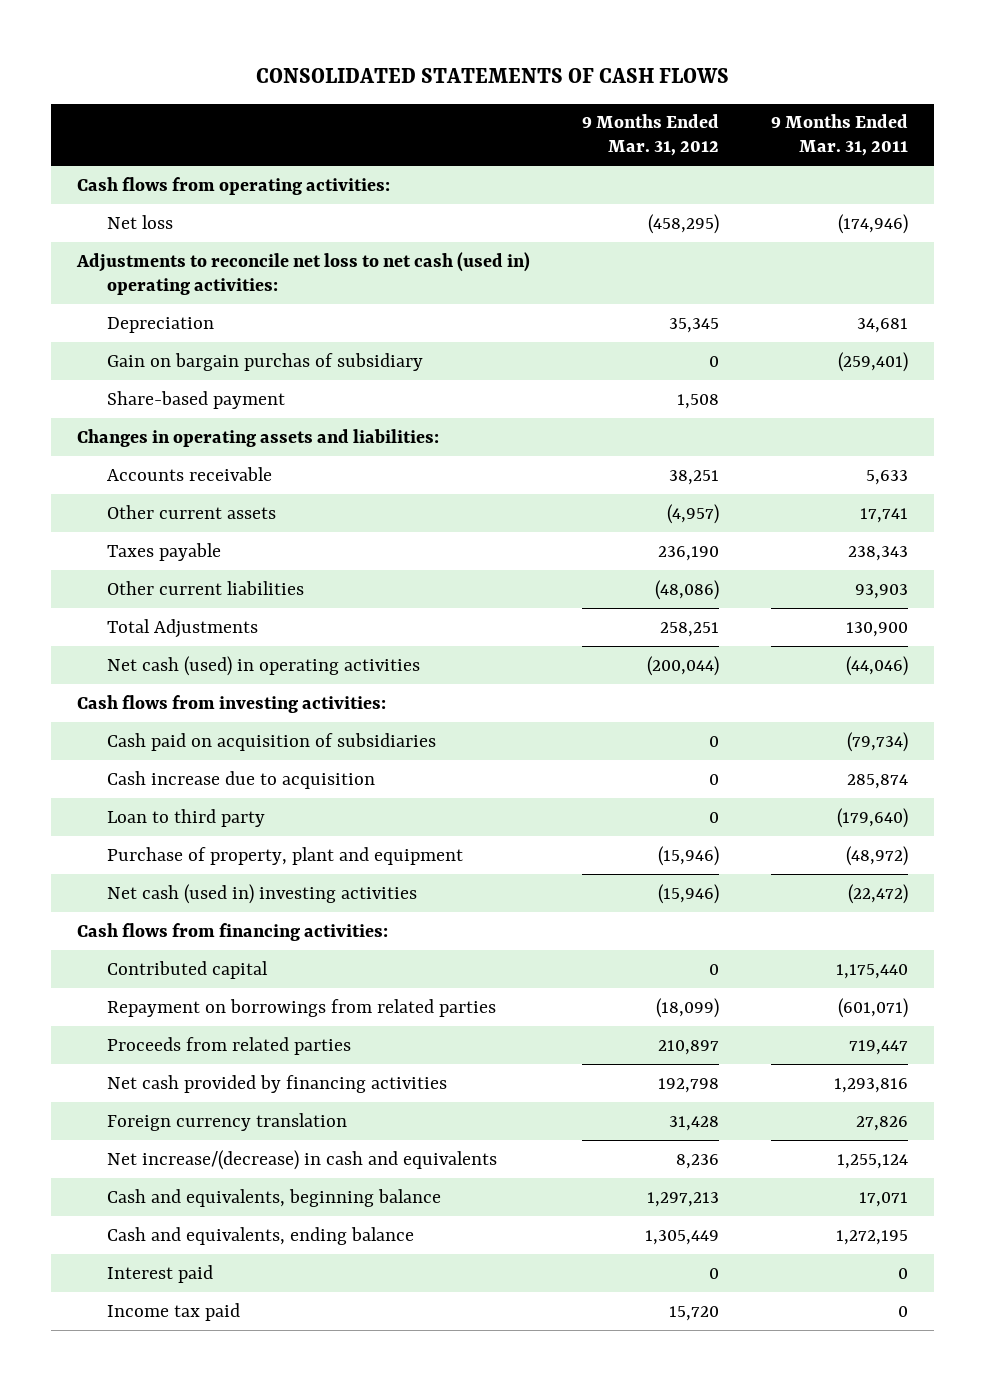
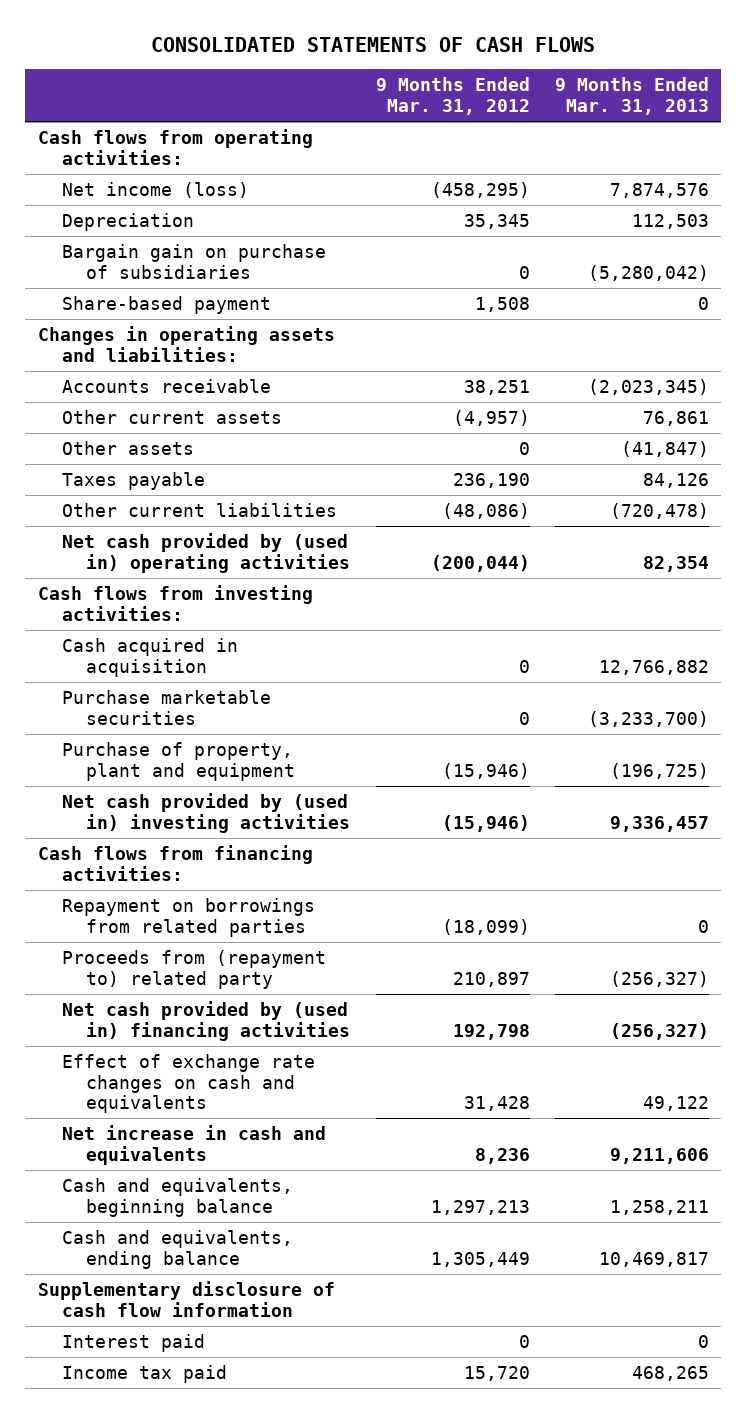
[771,114,909,157] 9 Months Ended Mar. 31, 2011 -> none
none -> [554,77,709,115] 9 Months Ended Mar. 31, 2013
[76,251,531,295] Adjustments to reconcile net loss to net cash (used in) operating activities: -> none
[106,214,173,229] Net loss -> [62,181,250,198] Net income (loss)
[106,352,423,371] Gain on bargain purchas of subsidiary -> [62,243,327,279] Bargain gain on purchase of subsidiaries
none -> [62,440,195,455] Other assets
[106,618,258,638] Total Adjustments -> none
[106,655,420,676] Net cash (used) in operating activities -> [62,532,351,573] Net cash provided by (used in) operating activities
[106,770,375,789] Cash increase due to acquisition -> none
[106,808,265,827] Loan to third party -> none
[106,732,436,751] Cash paid on acquisition of subsidiaries -> [62,637,239,677] Cash acquired in acquisition
none -> [62,689,272,725] Purchase marketable securities
[106,883,417,904] Net cash (used in) investing activities -> [62,792,351,833] Net cash provided by (used in) investing activities
[106,960,268,979] Contributed capital -> none
[106,1036,351,1055] Proceeds from related parties -> [62,949,327,989] Proceeds from (repayment to) related party
[106,1074,447,1093] Net cash provided by financing activities -> [62,1000,351,1041] Net cash provided by (used in) financing activities
[106,1112,347,1131] Foreign currency translation -> [62,1053,316,1114] Effect of exchange rate changes on cash and equivalents
[106,1149,497,1170] Net increase/(decrease) in cash and equivalents -> [62,1124,327,1165] Net increase in cash and equivalents
none -> [37,1280,335,1317] Supplementary disclosure of cash flow information

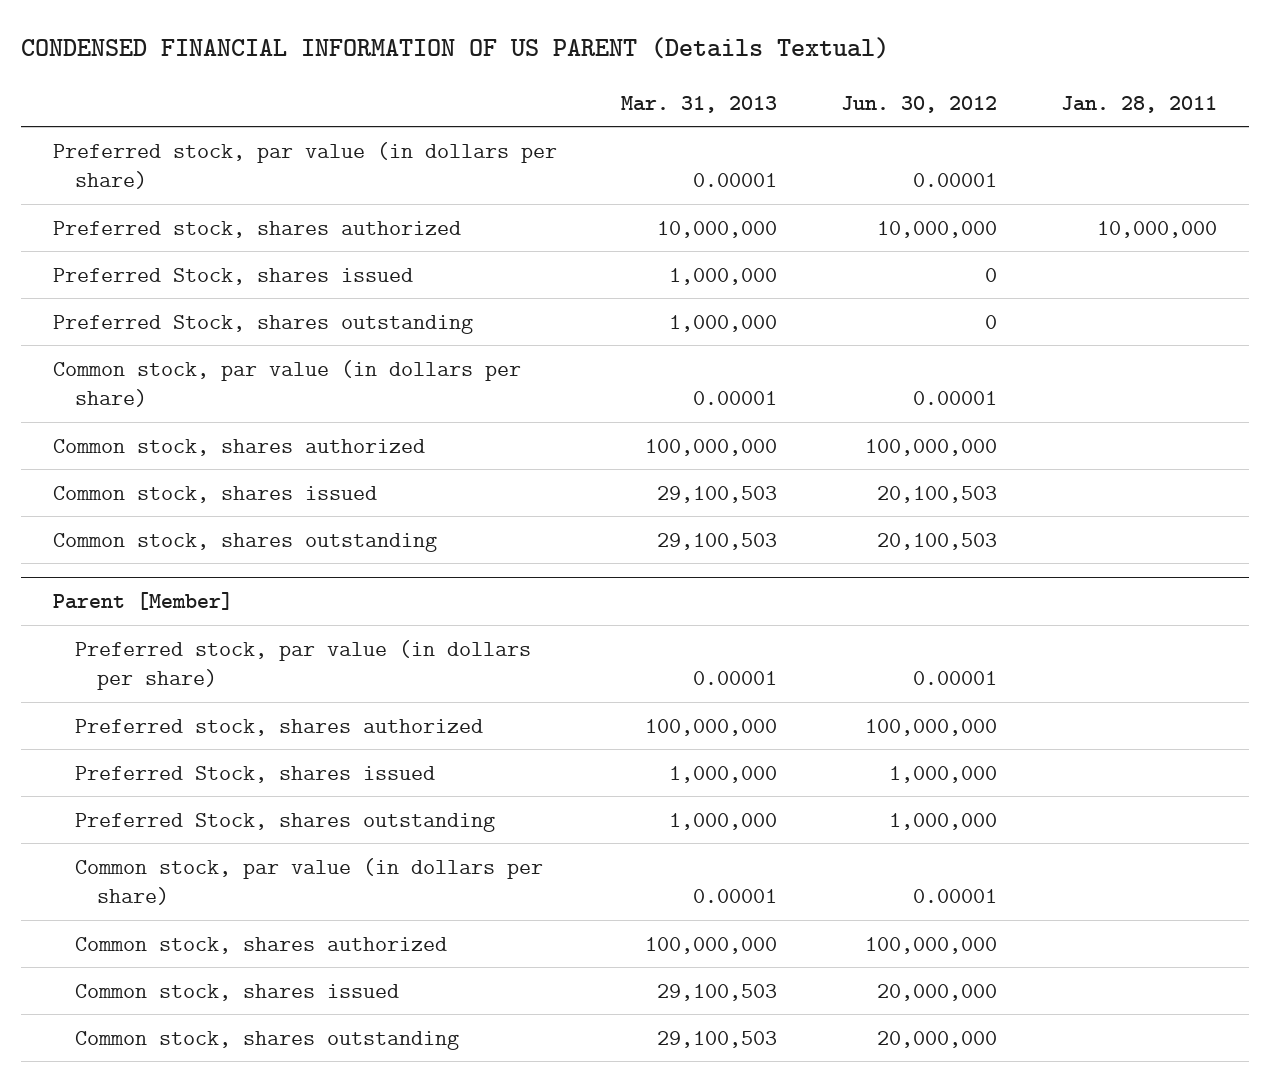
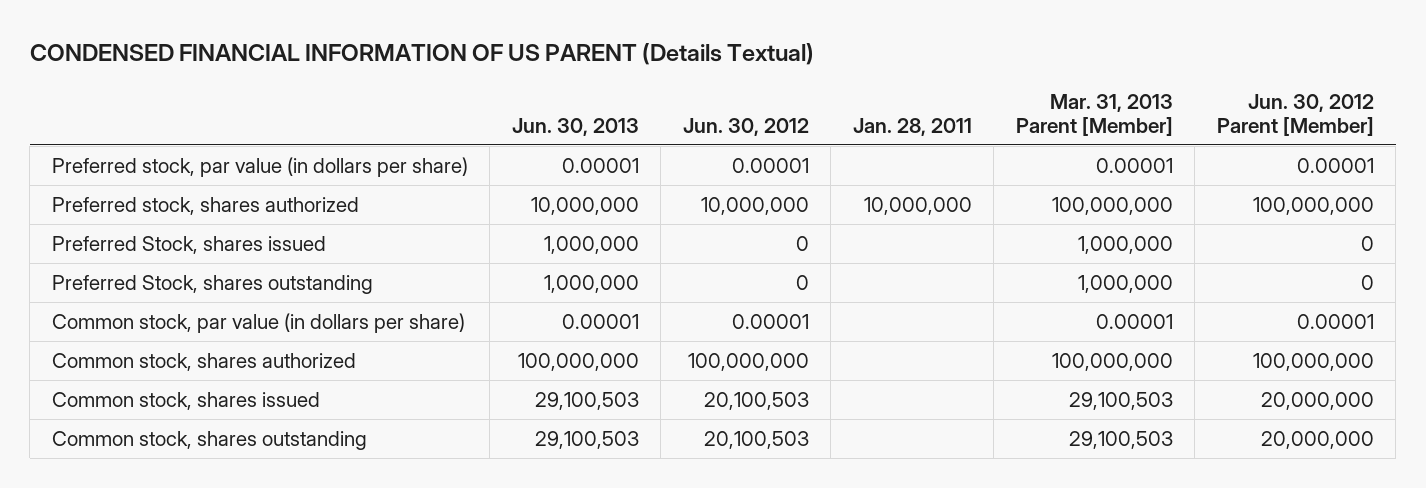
[621,95,778,113] Mar. 31, 2013 -> none
none -> [511,117,639,136] Jun. 30, 2013
none -> [1015,93,1173,136] Mar. 31, 2013 Parent [Member]
none -> [1216,93,1374,136] Jun. 30, 2012 Parent [Member]
[52,592,233,611] Parent [Member] -> none
[75,639,532,691] Preferred stock, par value (in dollars per share) -> none
[75,718,484,736] Preferred stock, shares authorized -> none
[75,765,436,783] Preferred Stock, shares issued -> none
[75,812,496,832] Preferred Stock, shares outstanding -> none
[75,857,544,906] Common stock, par value (in dollars per share) -> none
[75,936,448,954] Common stock, shares authorized -> none
[75,983,400,1001] Common stock, shares issued -> none
[75,1030,460,1050] Common stock, shares outstanding -> none

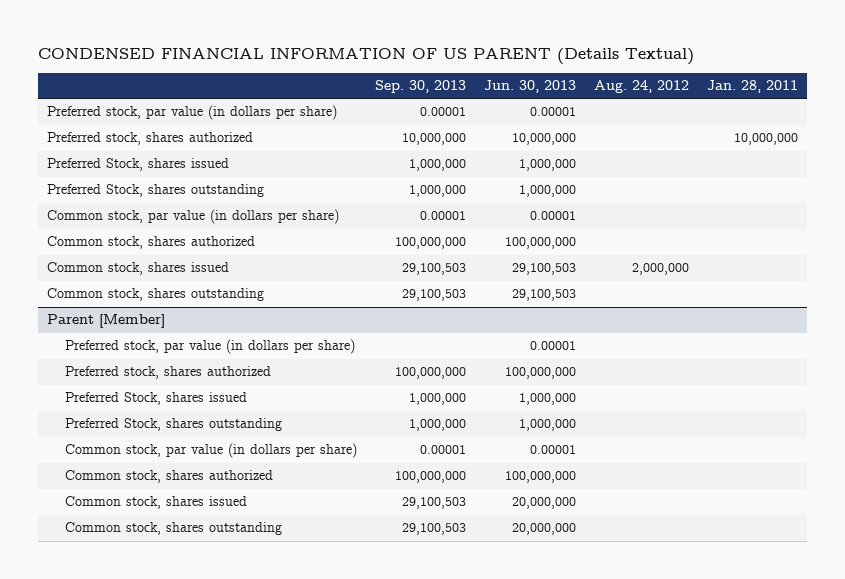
[682,117,809,136] Jun. 30, 2012 -> none
[1015,93,1173,136] Mar. 31, 2013 Parent [Member] -> none
[1216,93,1374,136] Jun. 30, 2012 Parent [Member] -> none
none -> [375,80,467,94] Sep. 30, 2013
none -> [594,80,690,94] Aug. 24, 2012
none -> [47,314,166,329] Parent [Member]
none -> [65,339,356,355] Preferred stock, par value (in dollars per share)
none -> [65,366,272,380] Preferred stock, shares authorized
none -> [65,392,248,406] Preferred Stock, shares issued
none -> [65,418,283,432] Preferred Stock, shares outstanding
none -> [65,443,358,459] Common stock, par value (in dollars per share)
none -> [65,470,274,484] Common stock, shares authorized
none -> [65,496,248,510] Common stock, shares issued
none -> [65,522,283,536] Common stock, shares outstanding

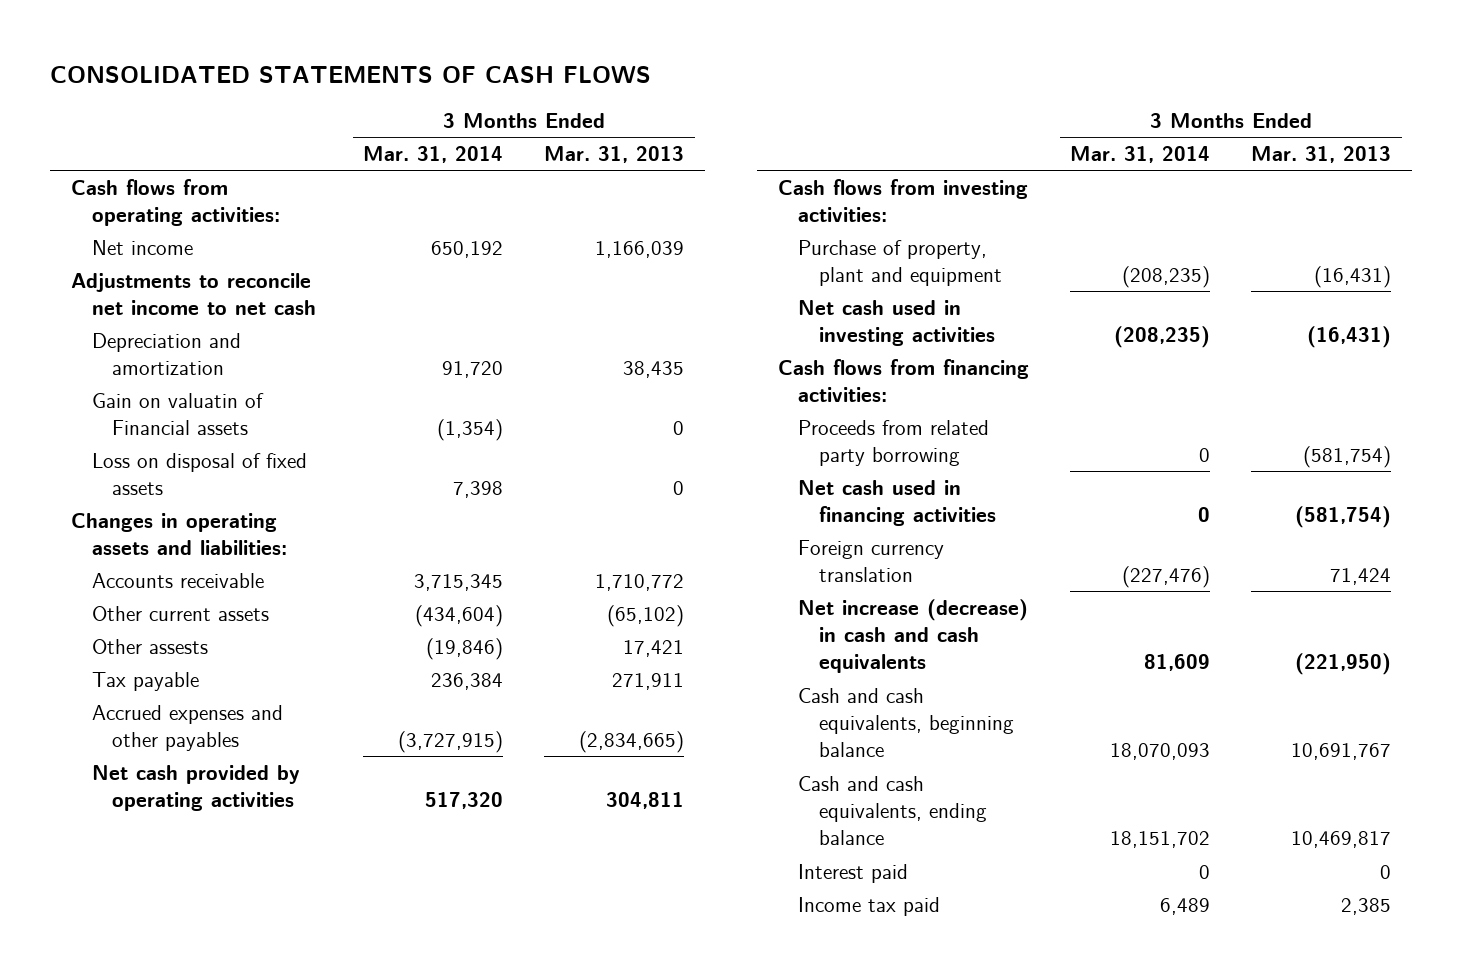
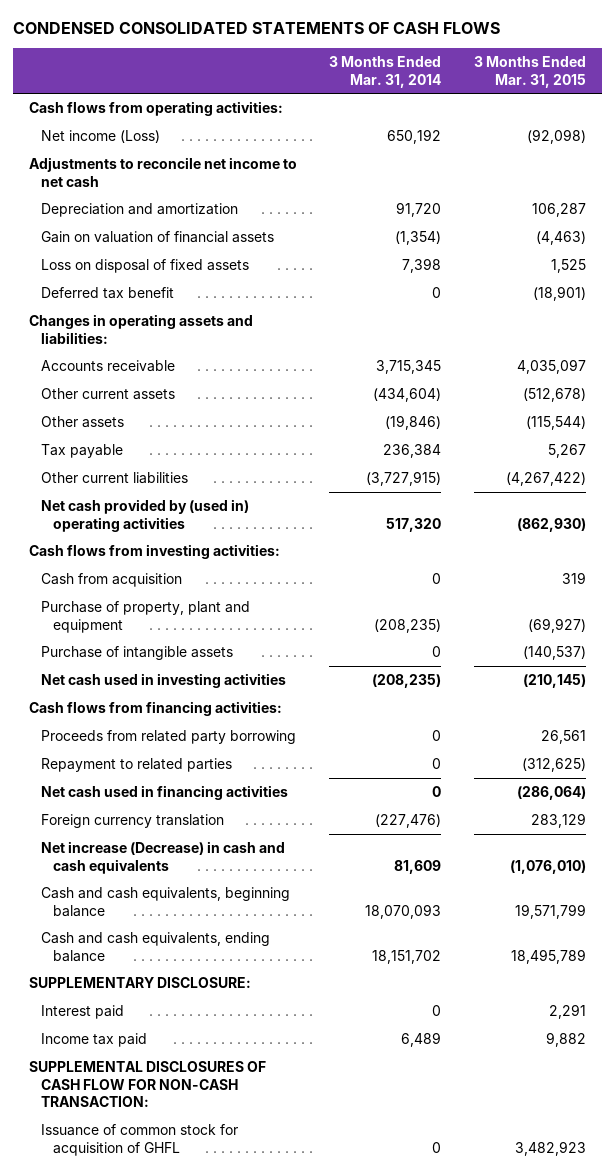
[50,66,652,84] CONSOLIDATED STATEMENTS OF CASH FLOWS -> [12,22,500,35] CONDENSED CONSOLIDATED STATEMENTS OF CASH FLOWS
[544,145,685,163] Mar. 31, 2013 -> none
none -> [474,56,587,88] 3 Months Ended Mar. 31, 2015
[91,239,193,255] Net income -> [41,130,161,144] Net income (Loss)
[91,392,264,436] Gain on valuatin of Financial assets -> [41,231,275,244] Gain on valuation of financial assets
none -> [41,287,175,300] Deferred tax benefit
[91,638,208,654] Other assests -> [41,416,125,429] Other assets
[91,704,283,752] Accrued expenses and other payables -> [41,472,189,485] Other current liabilities
[91,764,300,812] Net cash provided by operating activities -> [41,499,250,532] Net cash provided by (used in) operating activities
none -> [41,573,183,588] Cash from acquisition
none -> [41,646,234,661] Purchase of intangible assets
none -> [41,758,233,773] Repayment to related parties
[798,598,1029,674] Net increase (decrease) in cash and cash equivalents -> [41,841,286,874] Net increase (Decrease) in cash and cash equivalents
none -> [28,977,251,989] SUPPLEMENTARY DISCLOSURE:
none -> [28,1061,266,1108] SUPPLEMENTAL DISCLOSURES OF CASH FLOW FOR NON-CASH TRANSACTION:
none -> [41,1124,239,1156] Issuance of common stock for acquisition of GHFL

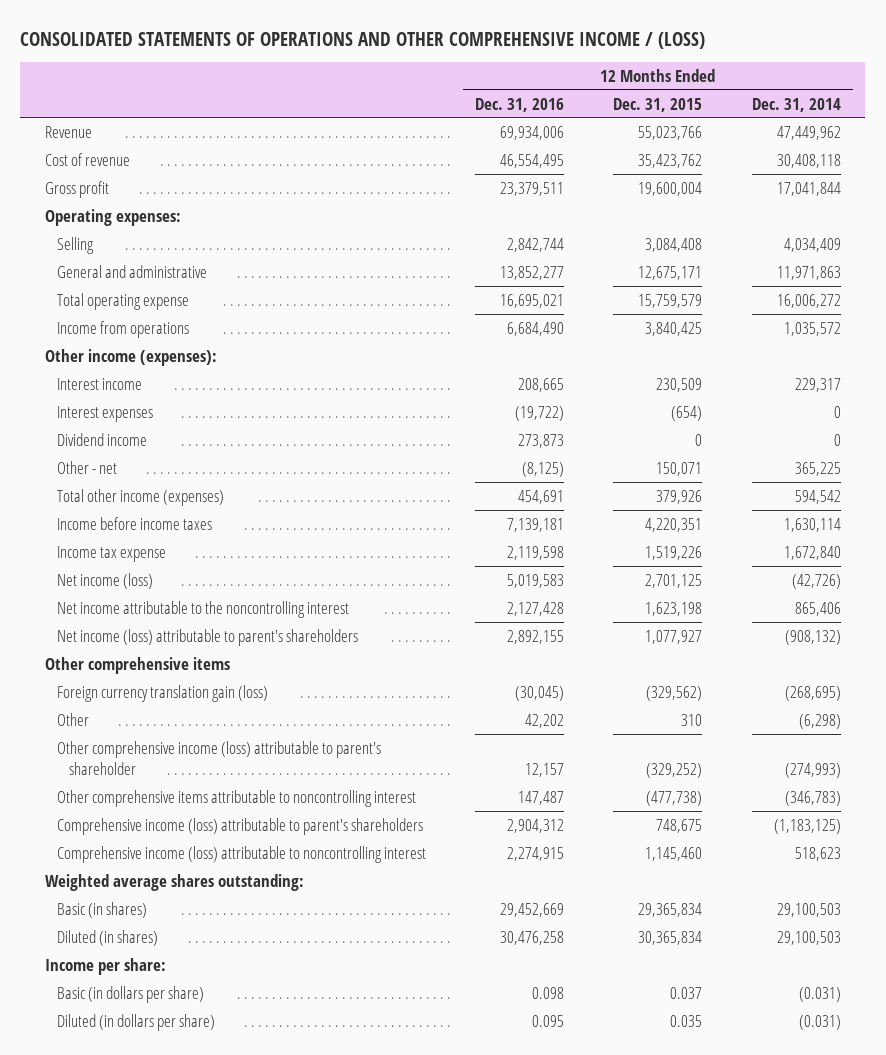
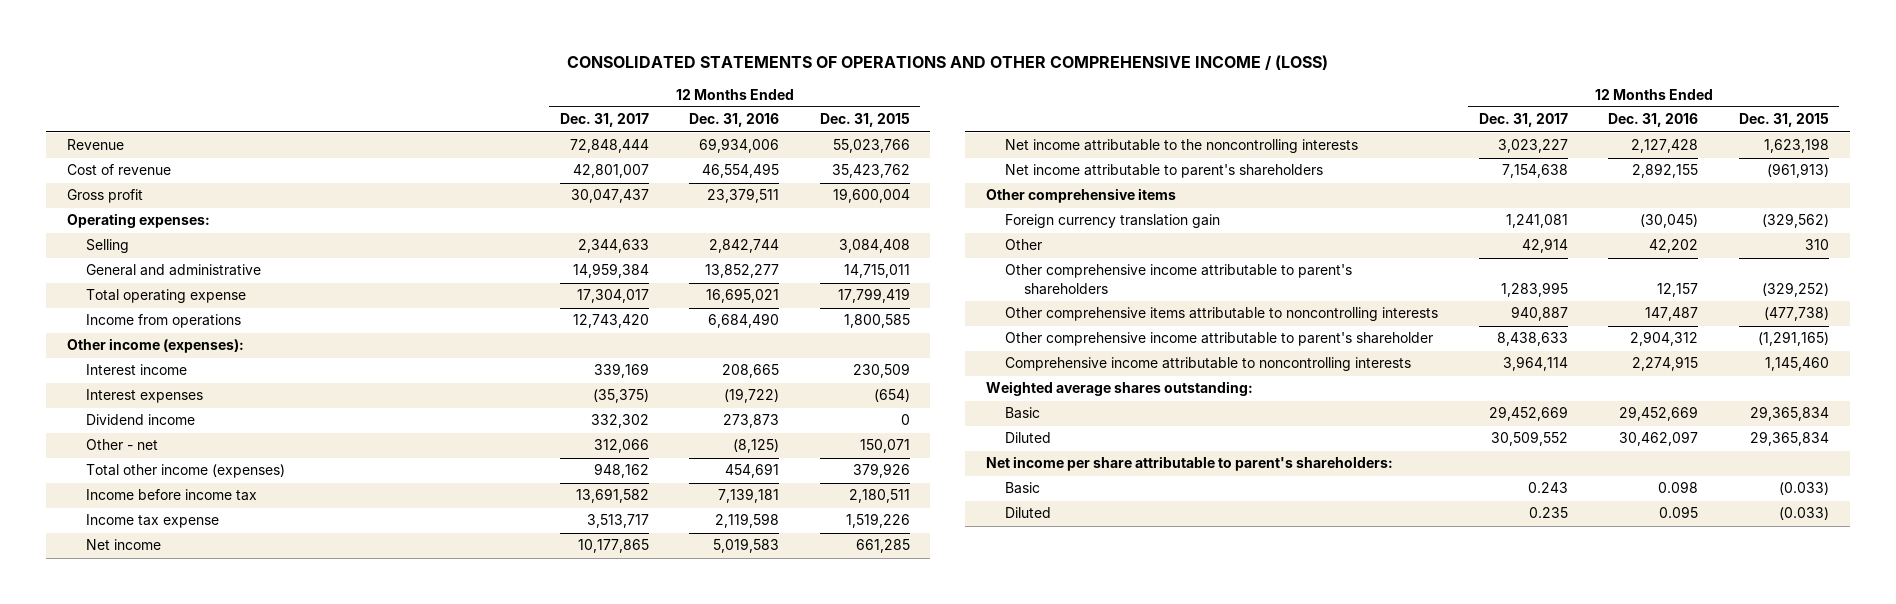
[751,97,841,112] Dec. 31, 2014 -> none
none -> [559,113,649,128] Dec. 31, 2017
[638,265,703,280] 12,675,171 -> [844,264,911,279] 14,715,011
[638,293,703,308] 15,759,579 -> [838,288,911,304] 17,799,419
[645,321,703,336] 3,840,425 -> [844,314,911,329] 1,800,585
[56,516,212,530] Income before income taxes -> [85,489,257,502] Income before income tax
[645,517,703,532] 4,220,351 -> [849,489,911,504] 2,180,511
[56,572,153,589] Net income (loss) -> [85,539,161,551] Net income
[645,573,703,588] 2,701,125 -> [856,539,911,554] 661,285
[56,600,349,618] Net income attributable to the noncontrolling interest -> [1004,139,1358,154] Net income attributable to the noncontrolling interests
[56,628,358,646] Net income (loss) attributable to parent's shareholders -> [1004,164,1323,179] Net income attributable to parent's shareholders
[645,629,703,644] 1,077,927 -> [1767,163,1830,179] (961,913)
[56,684,268,702] Foreign currency translation gain (loss) -> [1004,214,1220,229] Foreign currency translation gain
[56,740,381,775] Other comprehensive income (loss) attributable to parent's shareholder -> [1004,264,1352,295] Other comprehensive income attributable to parent's shareholders
[56,789,416,807] Other comprehensive items attributable to noncontrolling interest -> [1004,307,1438,322] Other comprehensive items attributable to noncontrolling interests
[56,817,423,835] Comprehensive income (loss) attributable to parent's shareholders -> [1004,332,1433,347] Other comprehensive income attributable to parent's shareholder
[656,818,703,833] 748,675 -> [1758,331,1830,347] (1,291,165)
[56,845,426,863] Comprehensive income (loss) attributable to noncontrolling interest -> [1004,357,1411,372] Comprehensive income attributable to noncontrolling interests
[56,901,147,918] Basic (in shares) -> [1004,407,1040,420] Basic
[56,929,158,946] Diluted (in shares) -> [1004,432,1051,444] Diluted
[500,930,565,945] 30,476,258 -> [1619,431,1699,447] 30,462,097
[638,930,703,945] 30,365,834 -> [1750,431,1830,447] 29,365,834
[44,957,166,975] Income per share: -> [985,456,1393,472] Net income per share attributable to parent's shareholders:
[56,985,204,1003] Basic (in dollars per share) -> [1004,482,1040,495] Basic
[670,986,703,999] 0.037 -> [1779,482,1830,496] (0.033)
[56,1013,215,1031] Diluted (in dollars per share) -> [1004,507,1051,519] Diluted
[670,1014,703,1027] 0.035 -> [1779,507,1830,521] (0.033)

